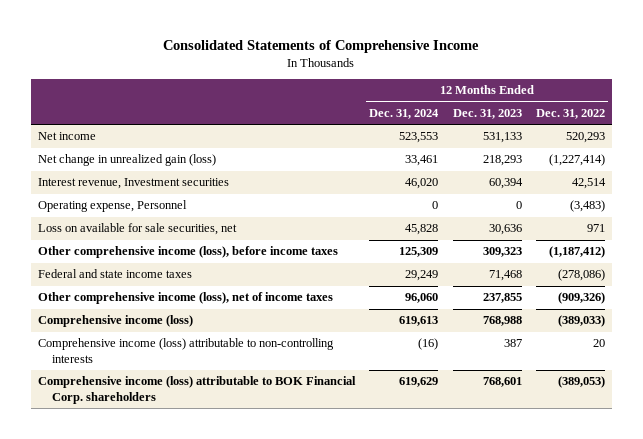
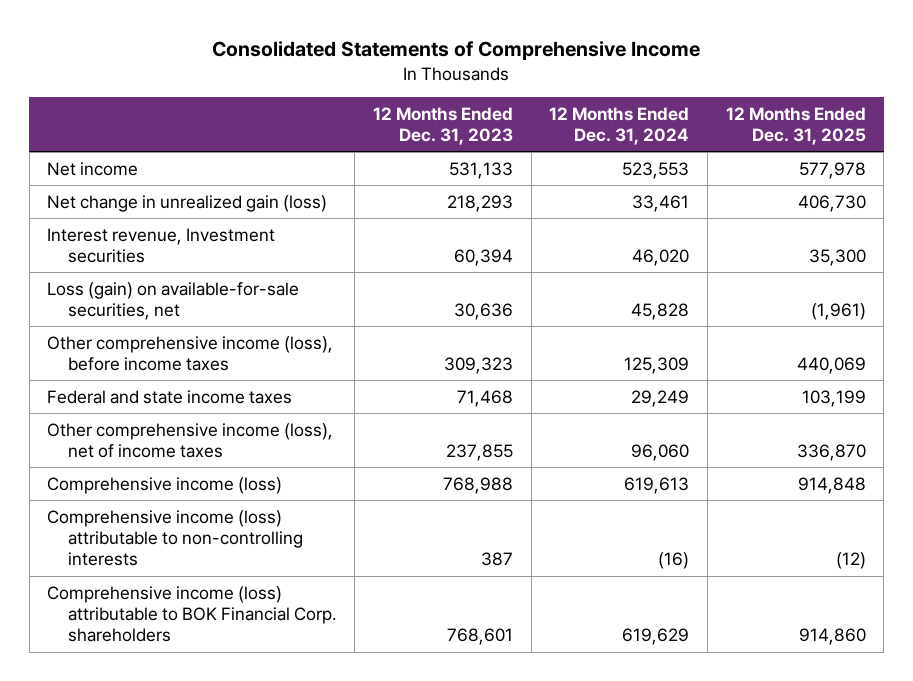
[535,109,605,120] Dec. 31, 2022 -> none
none -> [725,106,866,146] 12 Months Ended Dec. 31, 2025
[37,200,187,213] Operating expense, Personnel -> none
[37,223,237,236] Loss on available for sale securities, net -> [47,281,300,320] Loss (gain) on available-for-sale securities, net

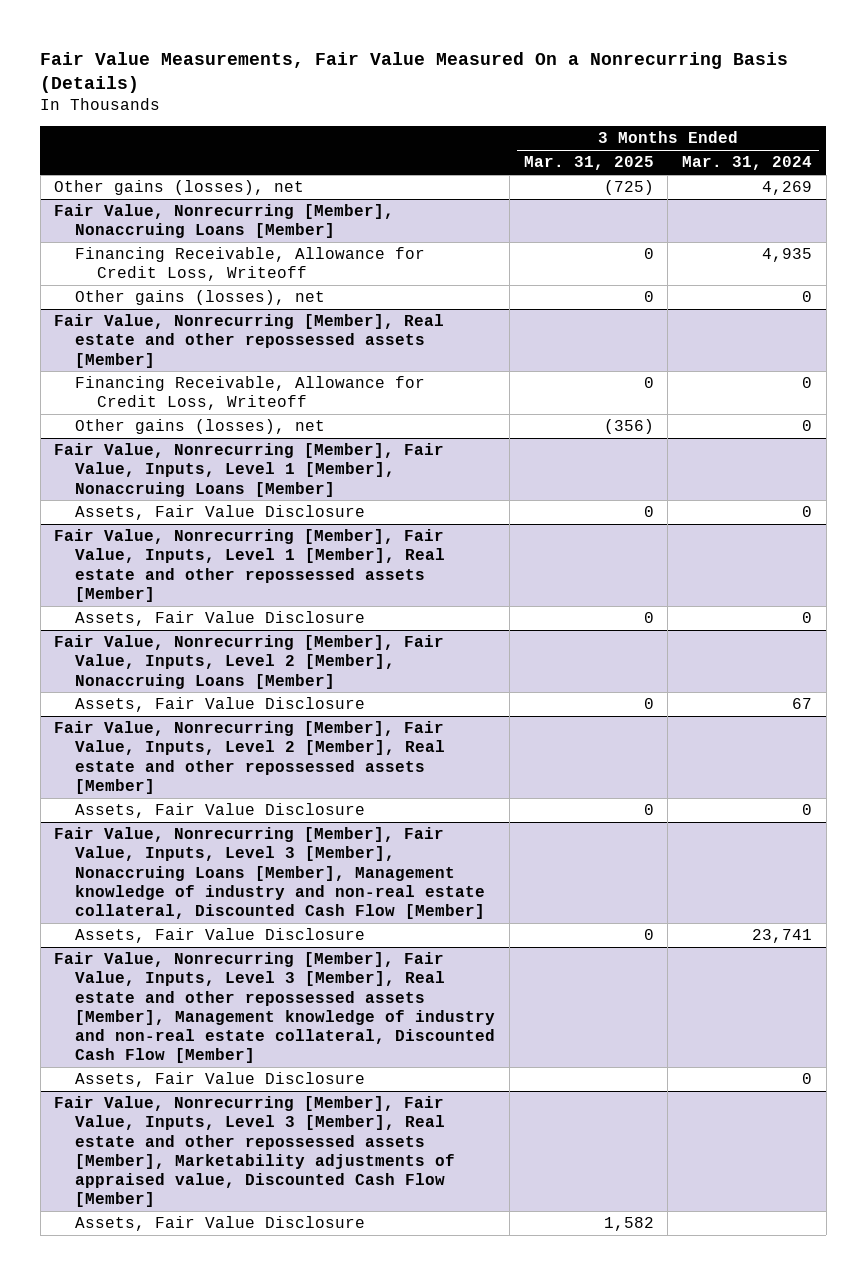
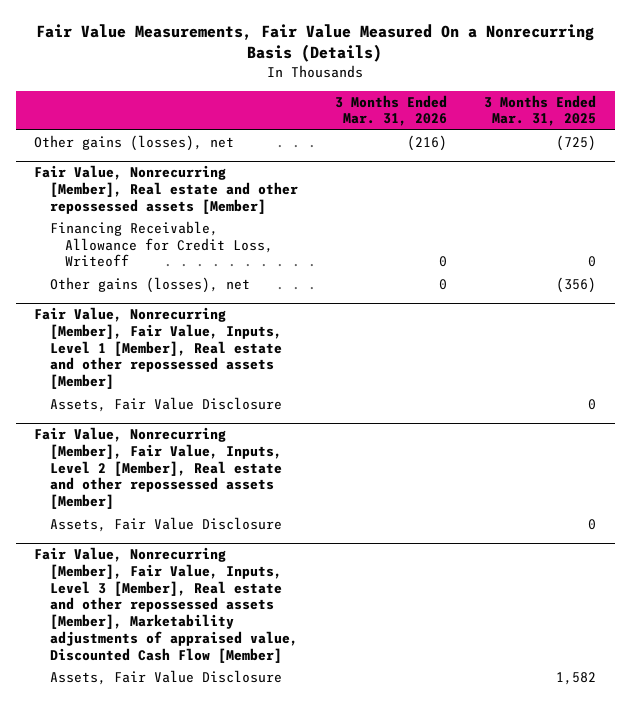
[681,156,812,171] Mar. 31, 2024 -> none
none -> [334,94,447,127] 3 Months Ended Mar. 31, 2026
[54,204,395,239] Fair Value, Nonrecurring [Member], Nonaccruing Loans [Member] -> none
[75,247,426,282] Financing Receivable, Allowance for Credit Loss, Writeoff -> none
[75,290,326,306] Other gains (losses), net -> none
[54,443,445,497] Fair Value, Nonrecurring [Member], Fair Value, Inputs, Level 1 [Member], Nonaccruing Loans [Member] -> none
[75,505,366,521] Assets, Fair Value Disclosure -> none
[54,635,445,689] Fair Value, Nonrecurring [Member], Fair Value, Inputs, Level 2 [Member], Nonaccruing Loans [Member] -> none
[75,697,366,713] Assets, Fair Value Disclosure -> none
[54,827,486,920] Fair Value, Nonrecurring [Member], Fair Value, Inputs, Level 3 [Member], Nonaccruing Loans [Member], Management knowledge of industry and non-real estate collateral, Discounted Cash Flow [Member] -> none
[75,928,366,944] Assets, Fair Value Disclosure -> none
[54,952,496,1064] Fair Value, Nonrecurring [Member], Fair Value, Inputs, Level 3 [Member], Real estate and other repossessed assets [Member], Management knowledge of industry and non-real estate collateral, Discounted Cash Flow [Member] -> none
[75,1072,366,1088] Assets, Fair Value Disclosure -> none

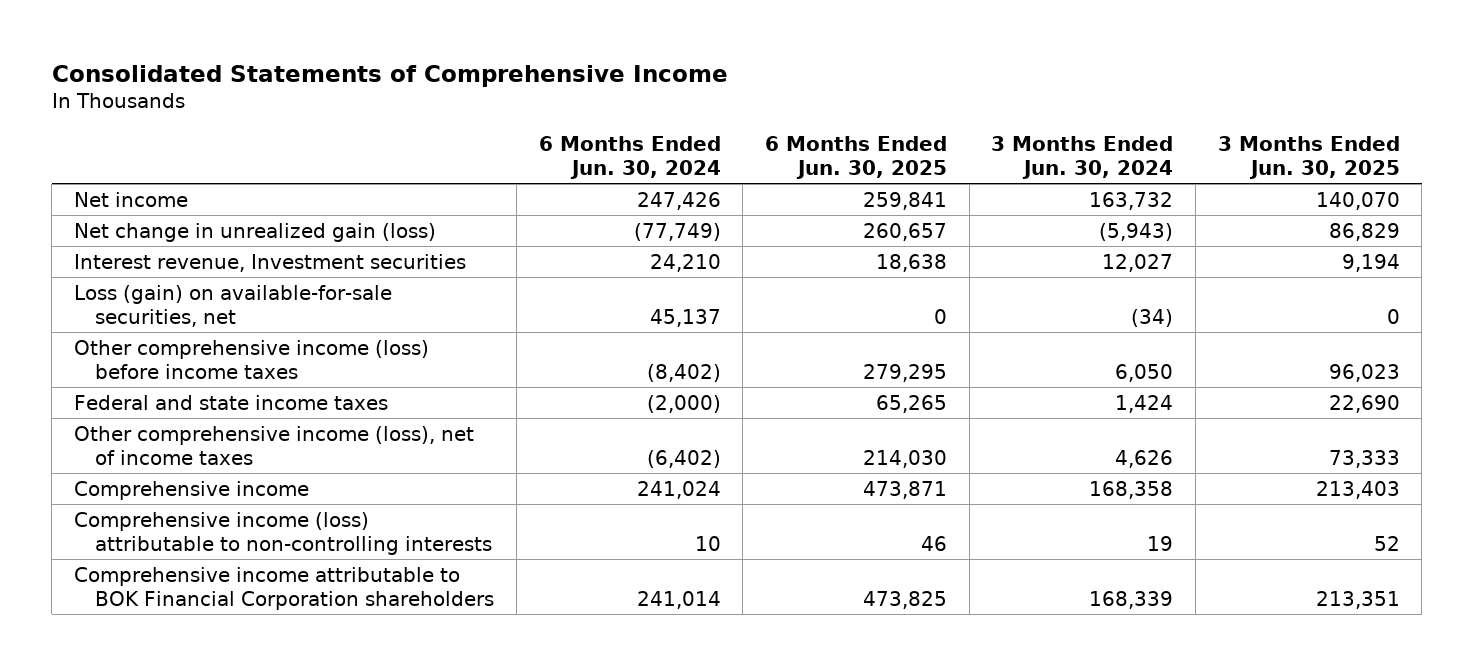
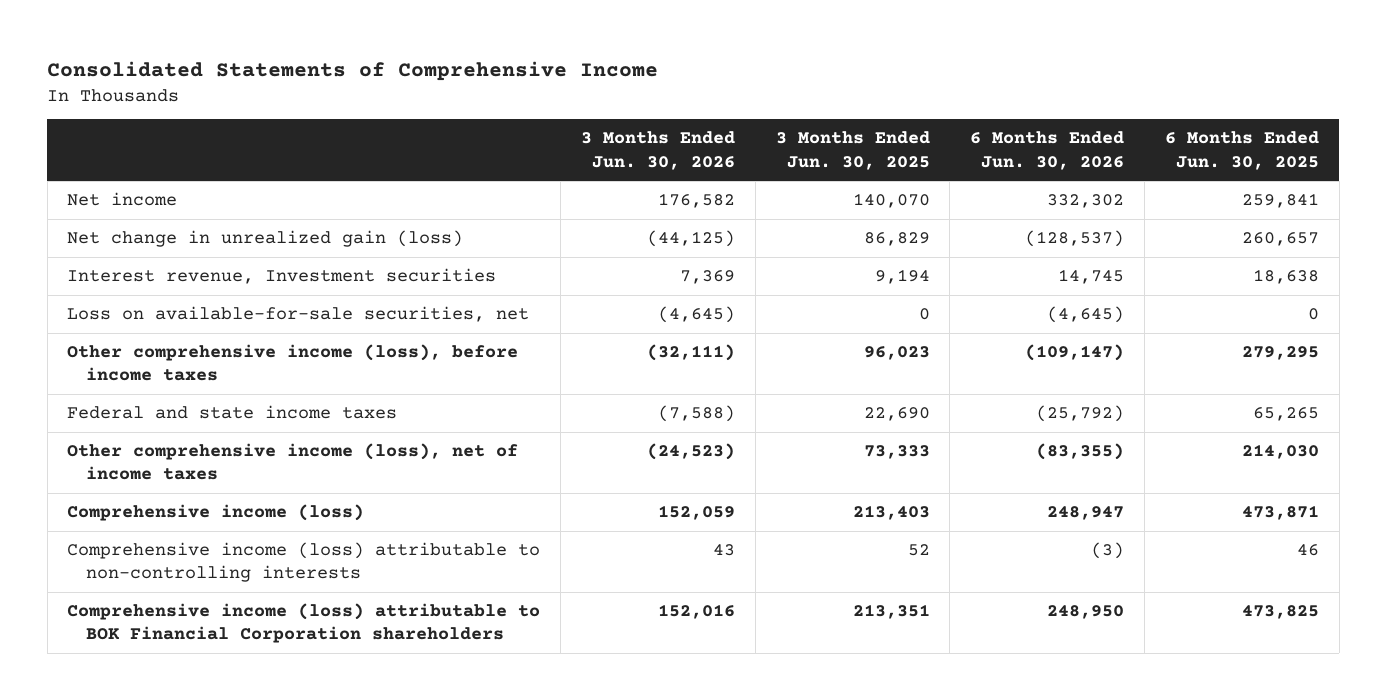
[538,135,721,179] 6 Months Ended Jun. 30, 2024 -> none
[991,135,1174,179] 3 Months Ended Jun. 30, 2024 -> none
none -> [581,131,736,170] 3 Months Ended Jun. 30, 2026
none -> [970,131,1125,170] 6 Months Ended Jun. 30, 2026
[73,284,392,328] Loss (gain) on available-for-sale securities, net -> [67,306,530,323] Loss on available-for-sale securities, net
[73,339,429,380] Other comprehensive income (loss) before income taxes -> [67,344,519,382] Other comprehensive income (loss), before income taxes
[73,480,309,500] Comprehensive income -> [67,504,365,522] Comprehensive income (loss)
[73,566,495,611] Comprehensive income attributable to BOK Financial Corporation shareholders -> [67,603,541,644] Comprehensive income (loss) attributable to BOK Financial Corporation shareholders

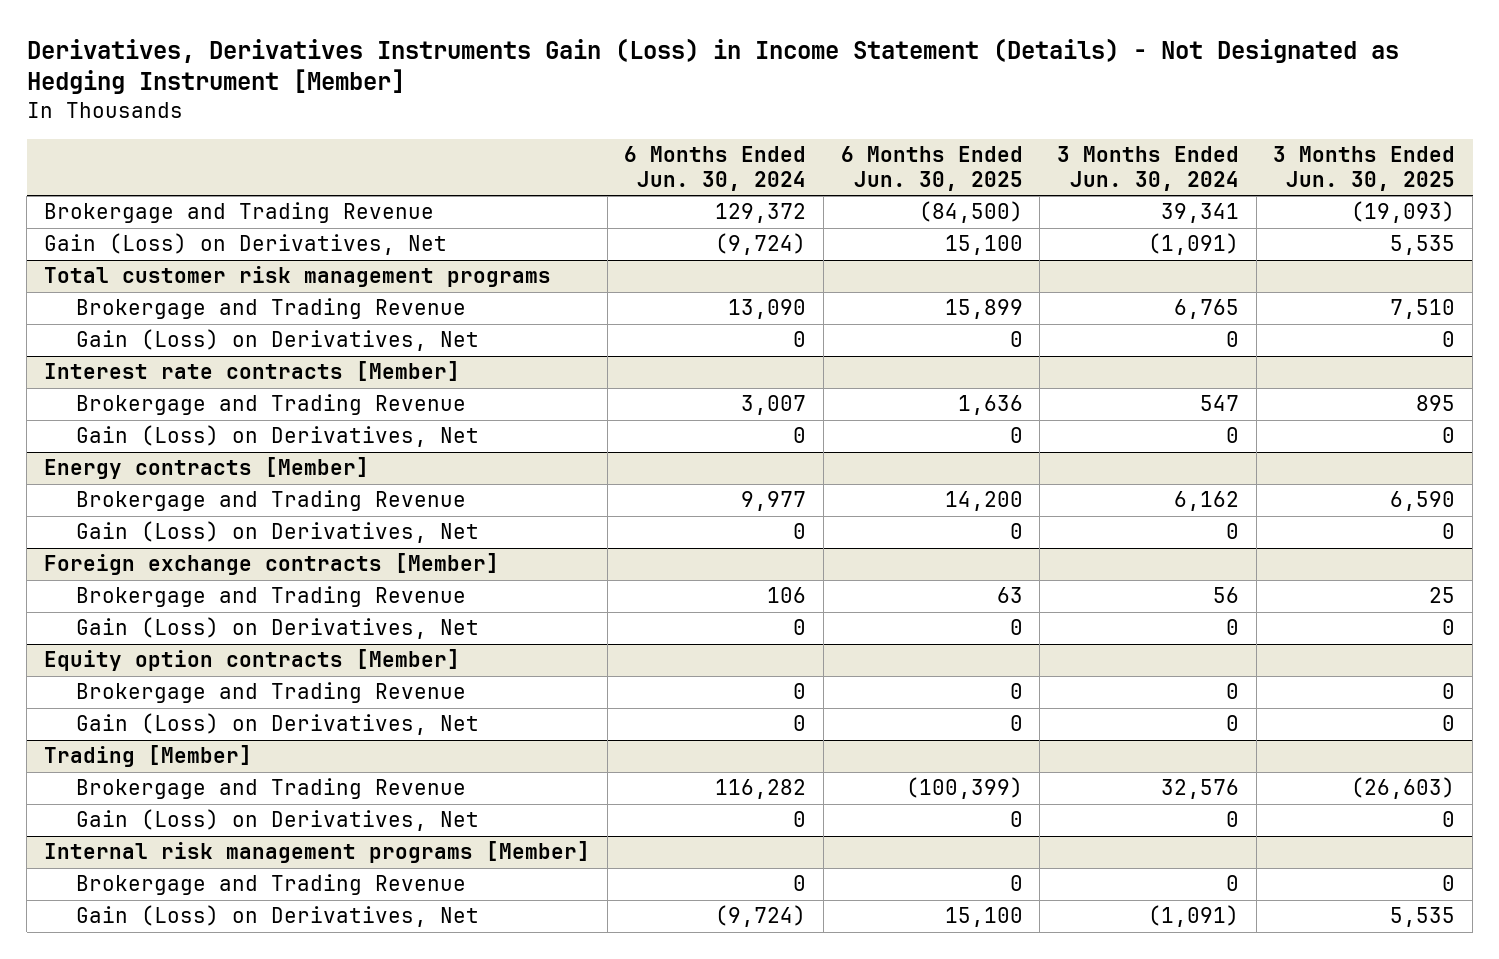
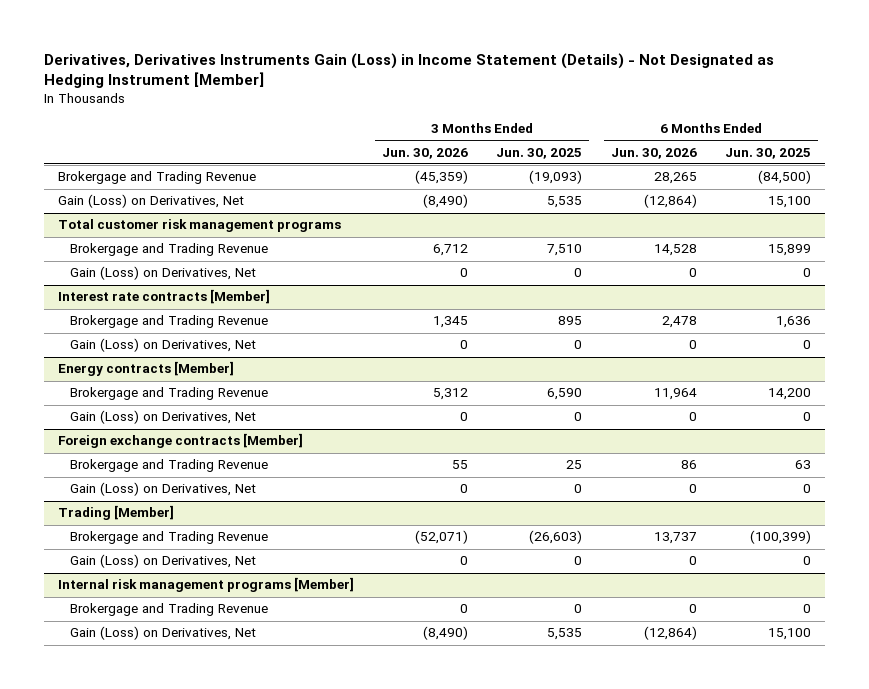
[624,145,807,191] 6 Months Ended Jun. 30, 2024 -> none
[1057,145,1240,191] 3 Months Ended Jun. 30, 2024 -> none
none -> [382,147,469,159] Jun. 30, 2026
none -> [610,147,697,159] Jun. 30, 2026
[43,649,460,672] Equity option contracts [Member] -> none
[75,682,466,704] Brokergage and Trading Revenue -> none
[75,713,479,736] Gain (Loss) on Derivatives, Net -> none

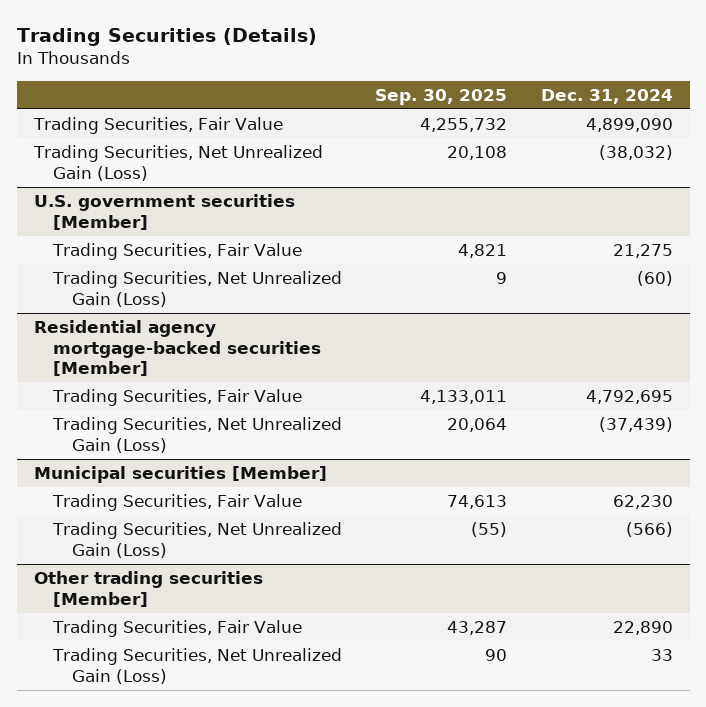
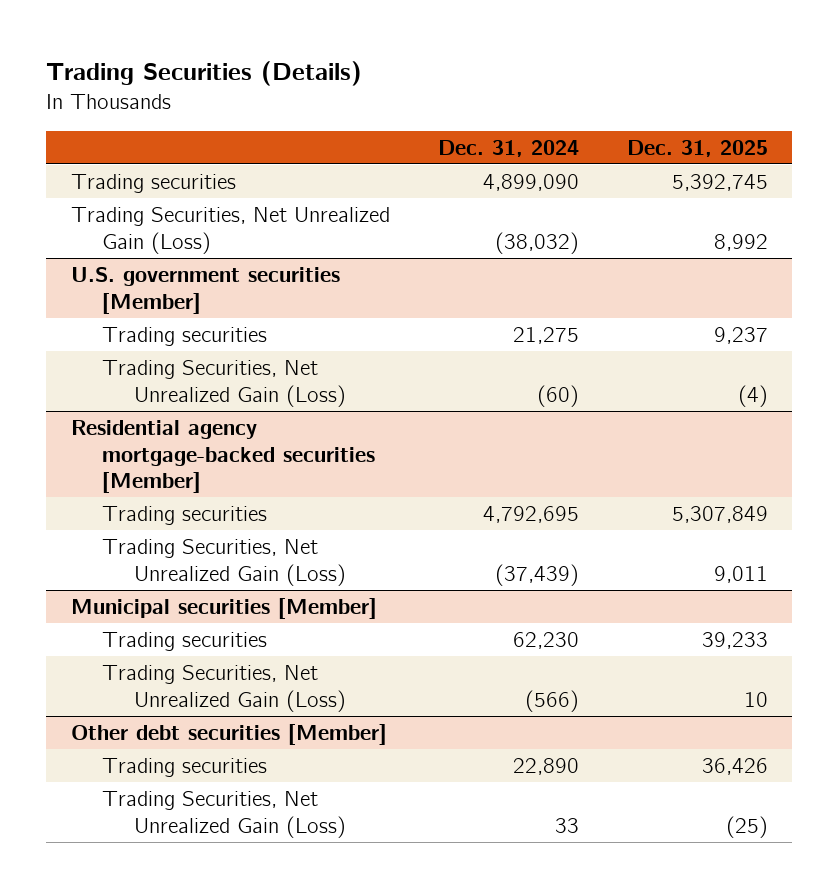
[375,88,508,105] Sep. 30, 2025 -> none
none -> [626,139,768,157] Dec. 31, 2025
[32,117,283,135] Trading Securities, Fair Value -> [70,173,236,193] Trading securities
[51,243,302,261] Trading Securities, Fair Value -> [102,326,268,346] Trading securities
[51,389,302,407] Trading Securities, Fair Value -> [102,505,268,525] Trading securities
[51,494,302,512] Trading Securities, Fair Value -> [102,631,268,651] Trading securities
[33,571,263,607] Other trading securities [Member] -> [70,723,387,745] Other debt securities [Member]
[51,620,302,638] Trading Securities, Fair Value -> [102,757,268,777] Trading securities

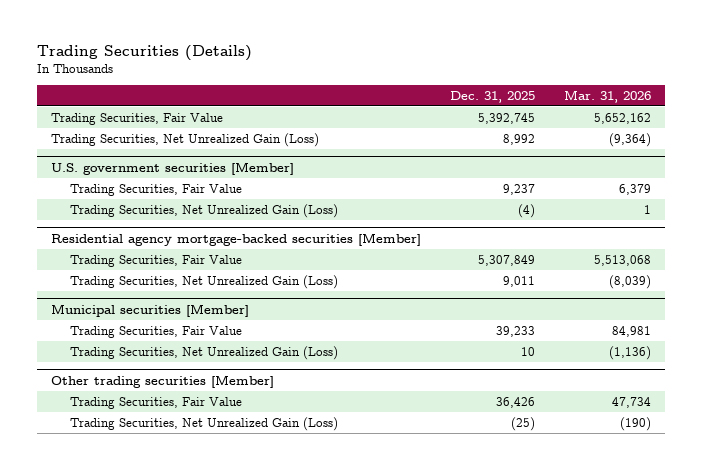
[437,139,579,157] Dec. 31, 2024 -> none
none -> [563,89,651,103] Mar. 31, 2026
[70,173,236,193] Trading securities -> [51,112,224,125] Trading Securities, Fair Value
[102,326,268,346] Trading securities -> [70,183,243,196] Trading Securities, Fair Value
[102,505,268,525] Trading securities -> [70,254,243,267] Trading Securities, Fair Value
[102,631,268,651] Trading securities -> [70,325,243,338] Trading Securities, Fair Value
[70,723,387,745] Other debt securities [Member] -> [51,374,275,388] Other trading securities [Member]
[102,757,268,777] Trading securities -> [70,396,243,409] Trading Securities, Fair Value

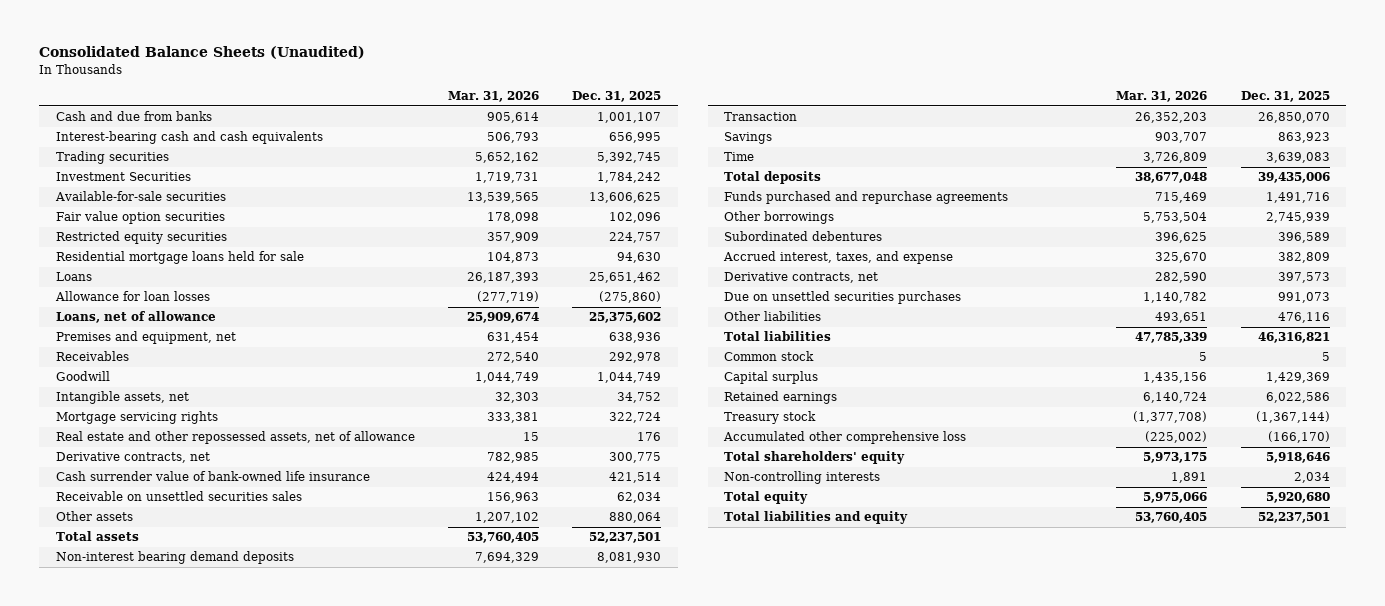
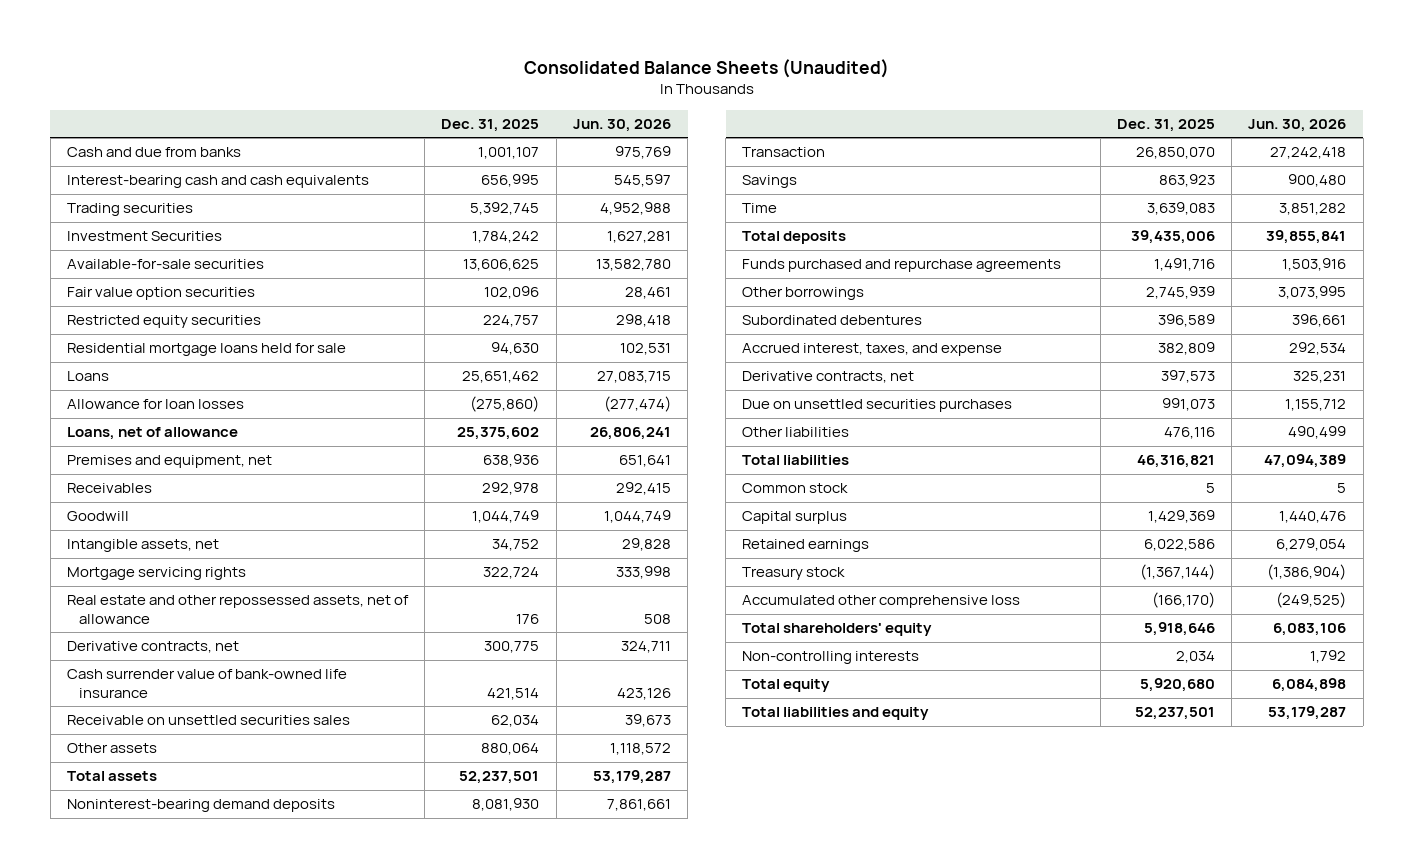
[447,91,539,103] Mar. 31, 2026 -> none
none -> [572,119,671,133] Jun. 30, 2026
[55,551,294,565] Non-interest bearing demand deposits -> [66,799,335,813] Noninterest-bearing demand deposits

